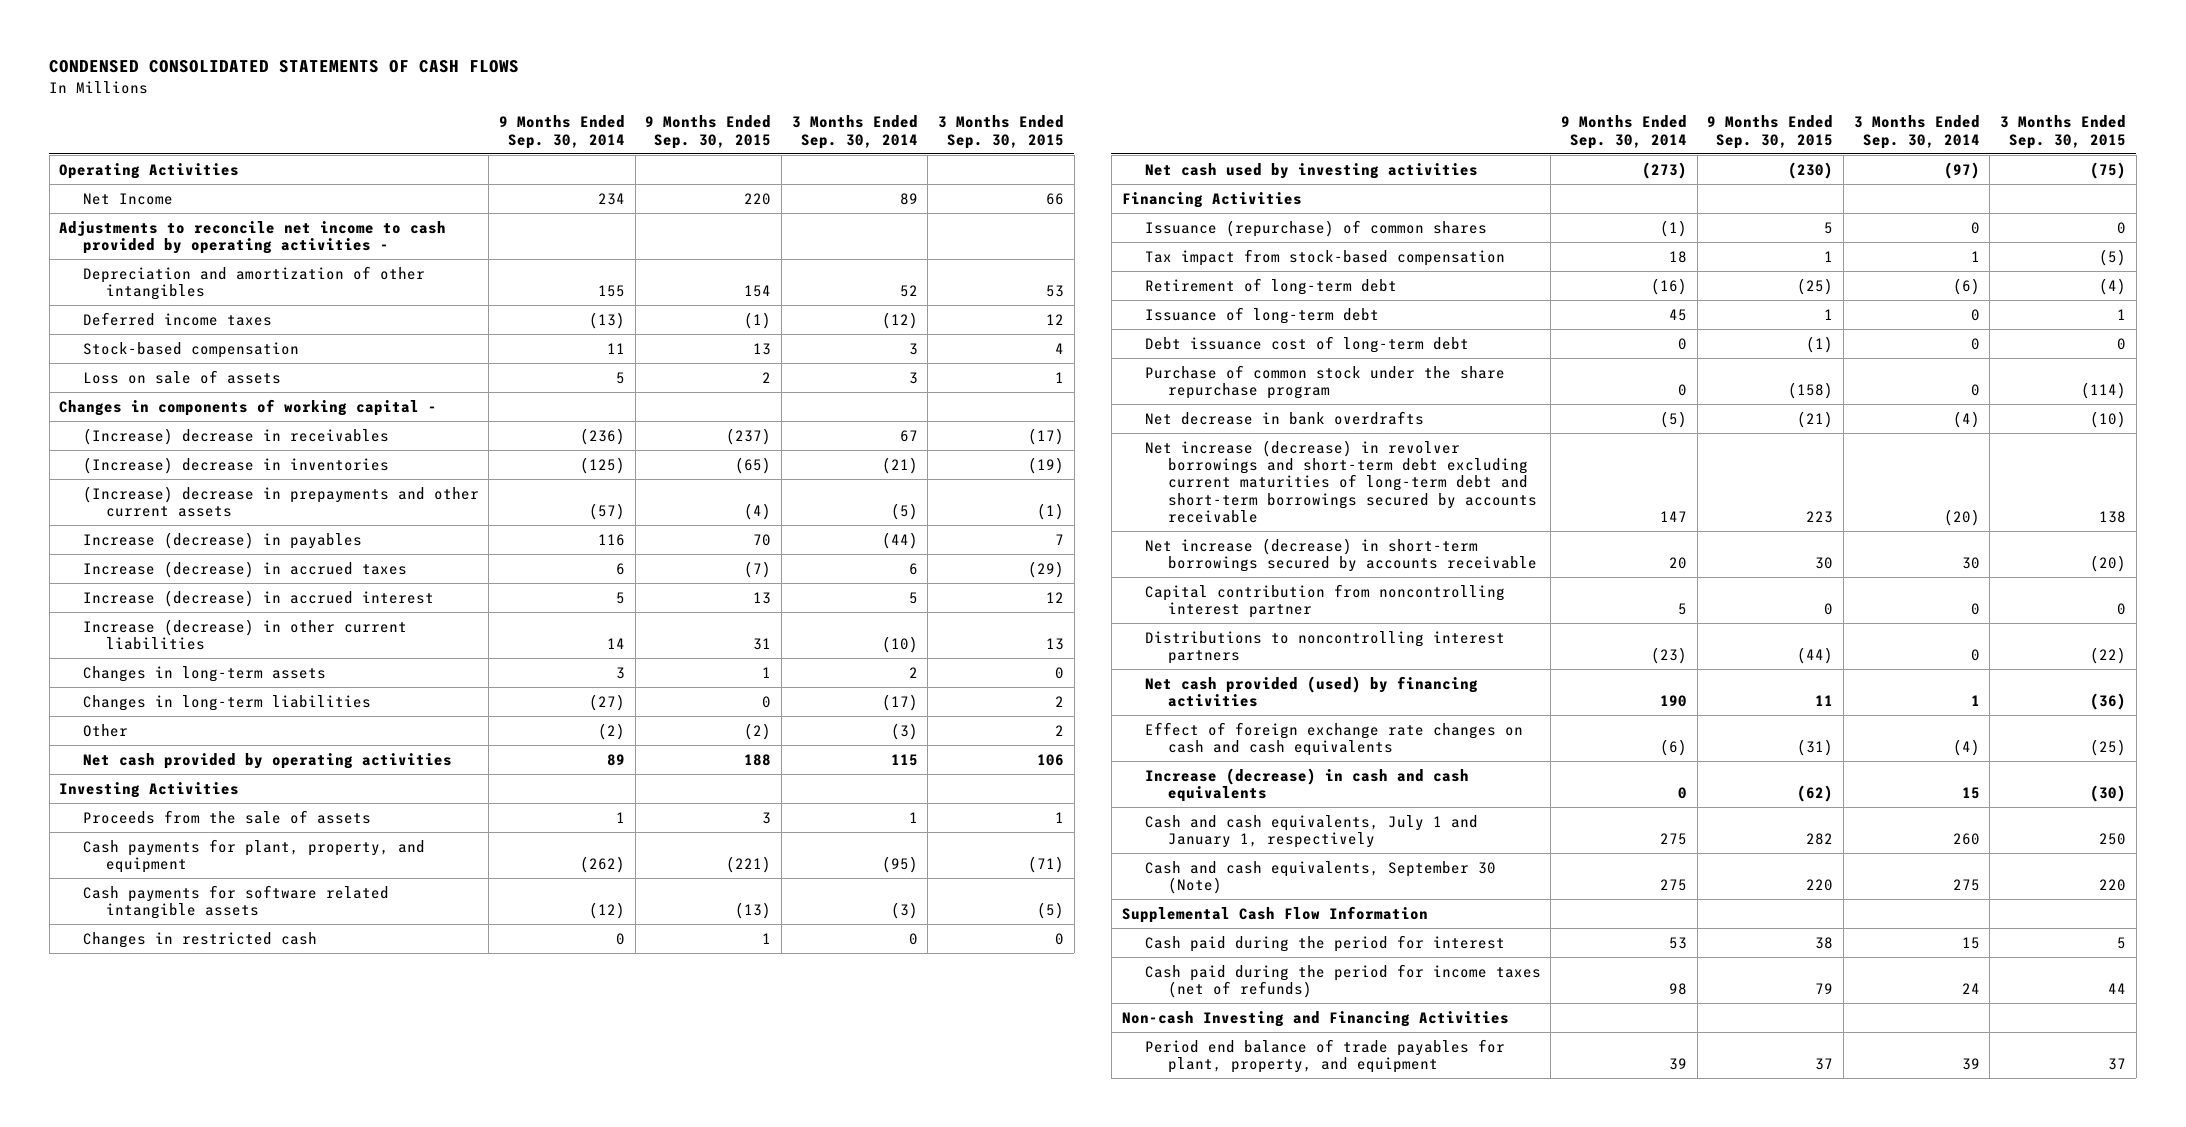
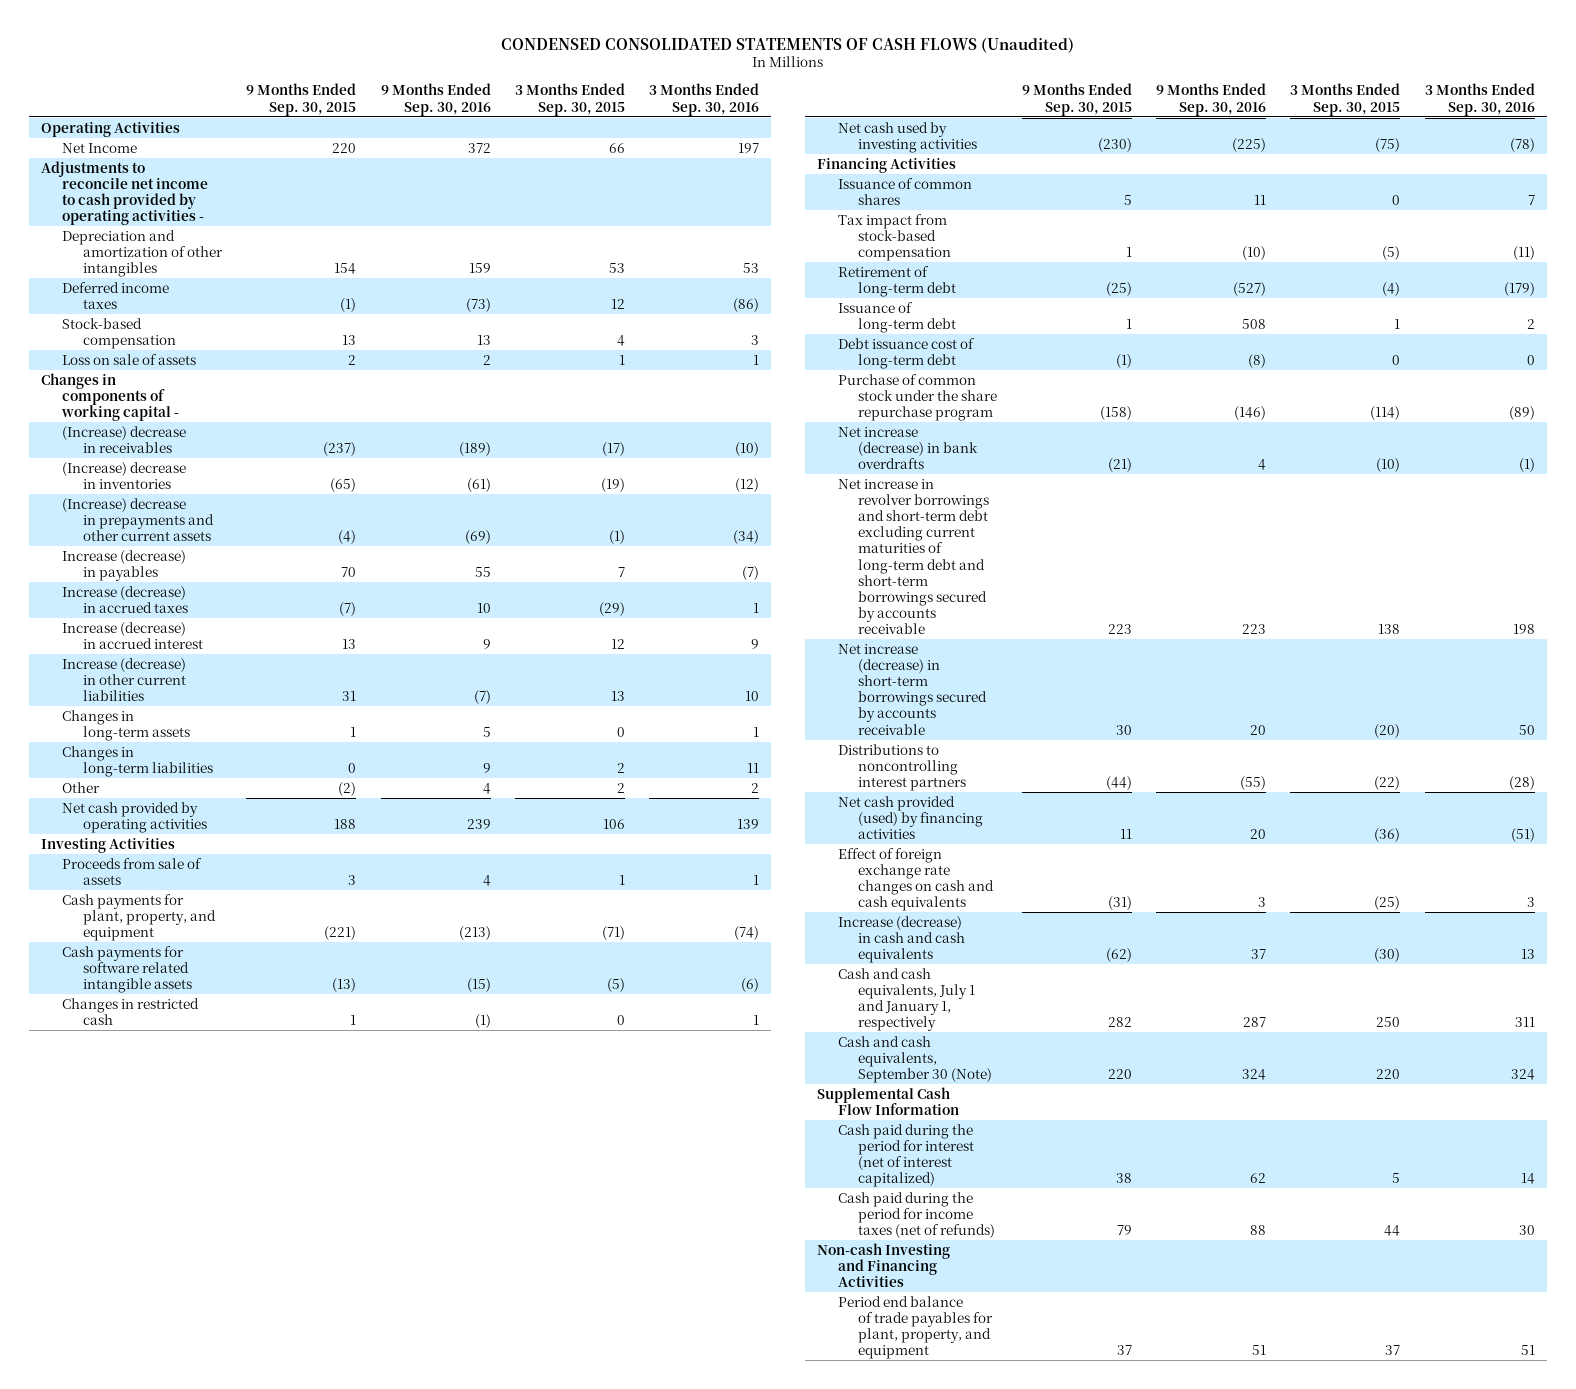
[49,60,520,74] CONDENSED CONSOLIDATED STATEMENTS OF CASH FLOWS -> [500,36,1074,53] CONDENSED CONSOLIDATED STATEMENTS OF CASH FLOWS (Unaudited)
[498,115,625,149] 9 Months Ended Sep. 30, 2014 -> none
[791,115,918,149] 3 Months Ended Sep. 30, 2014 -> none
none -> [380,83,491,116] 9 Months Ended Sep. 30, 2016
none -> [649,83,760,116] 3 Months Ended Sep. 30, 2016
[82,809,371,824] Proceeds from the sale of assets -> [61,857,202,885] Proceeds from sale of assets
[1144,219,1487,237] Issuance (repurchase) of common shares -> [837,177,972,205] Issuance of common shares
[1144,410,1424,425] Net decrease in bank overdrafts -> [837,426,979,470] Net increase (decrease) in bank overdrafts
[1144,439,1537,523] Net increase (decrease) in revolver borrowings and short-term debt excluding current maturities of long-term debt and short-term borrowings secured by accounts receivable -> [837,478,990,635] Net increase in revolver borrowings and short-term debt excluding current maturities of long-term debt and short-term borrowings secured by accounts receivable
[1144,583,1505,618] Capital contribution from noncontrolling interest partner -> none
[1144,934,1505,952] Cash paid during the period for interest -> [837,1123,975,1188] Cash paid during the period for interest (net of interest capitalized)

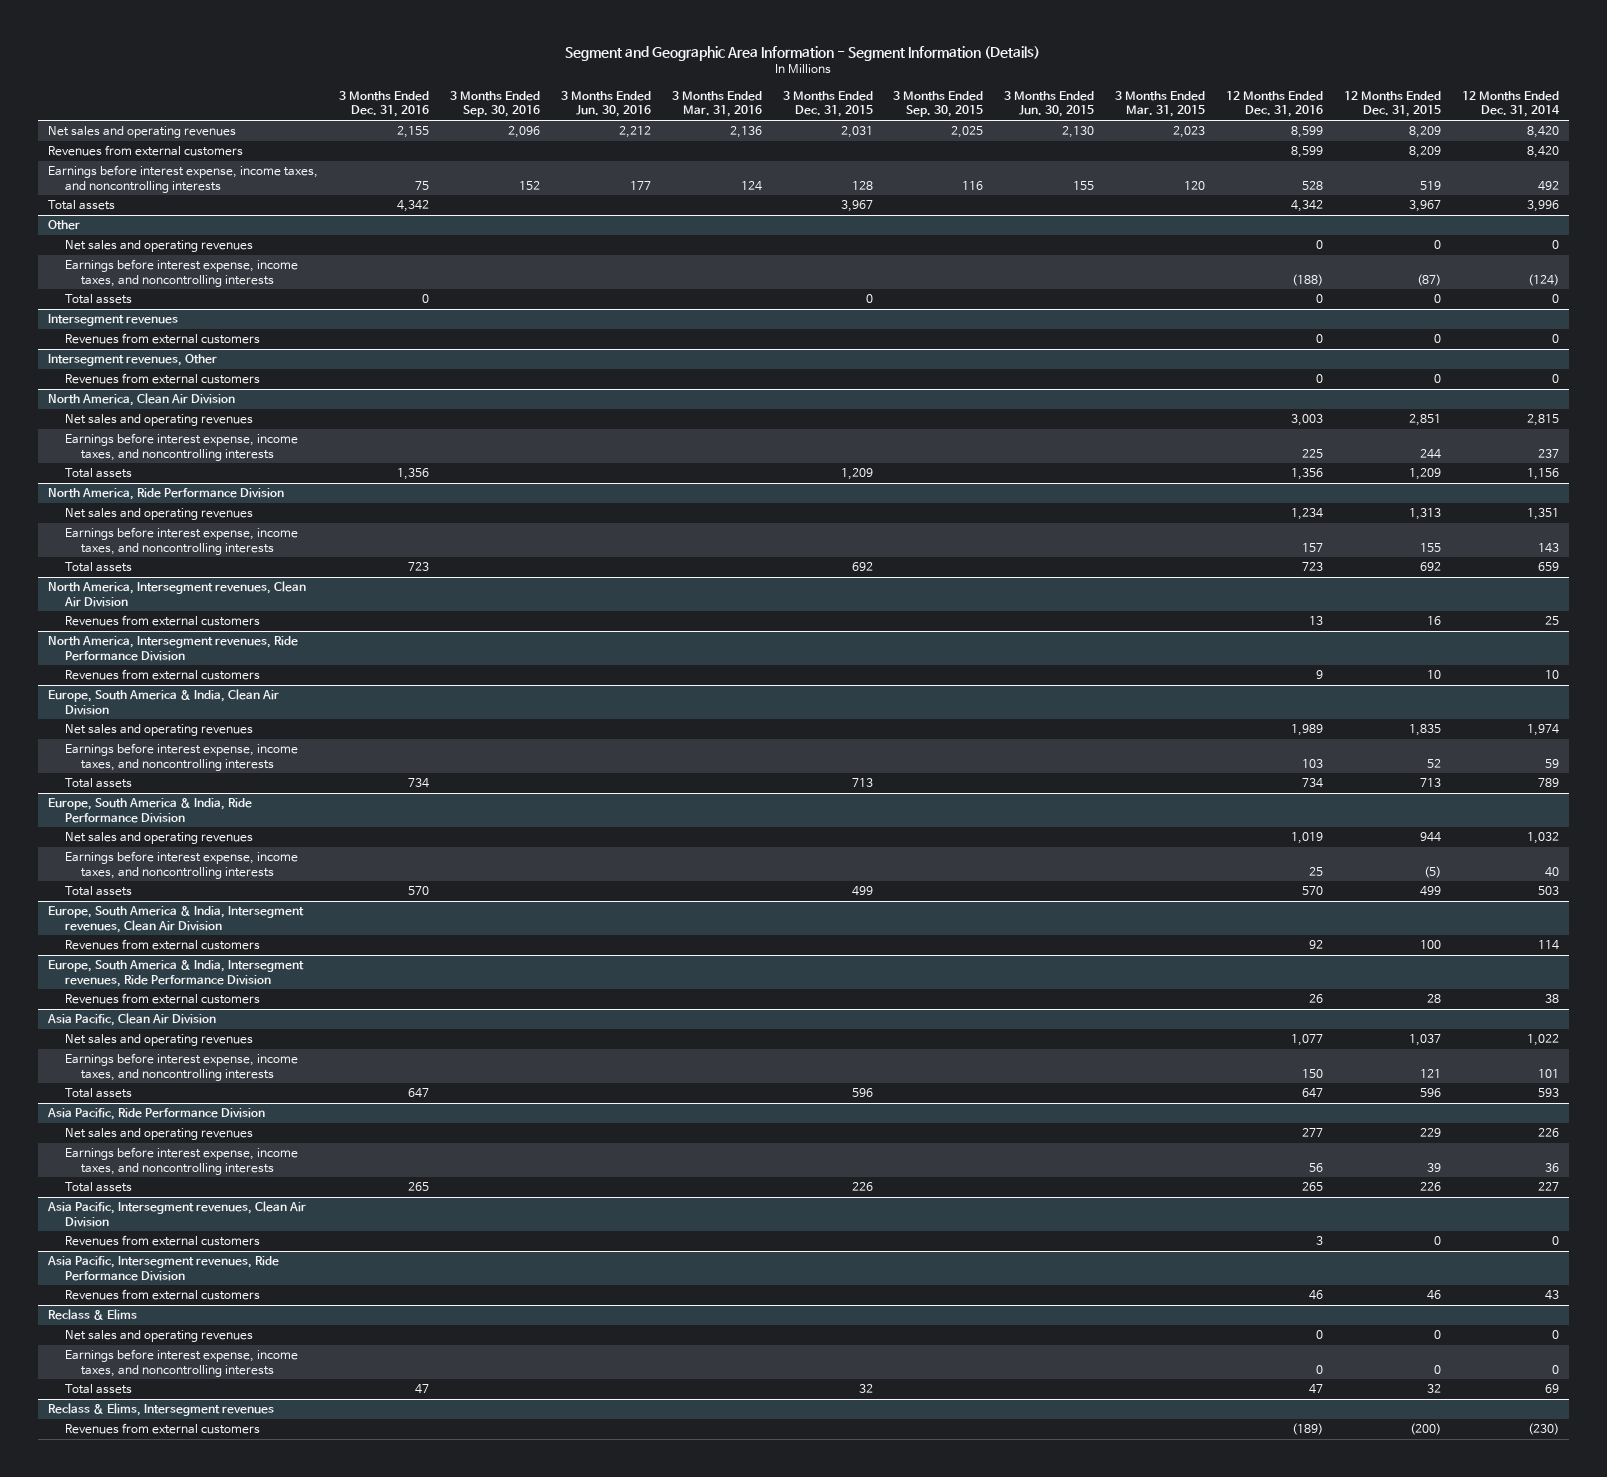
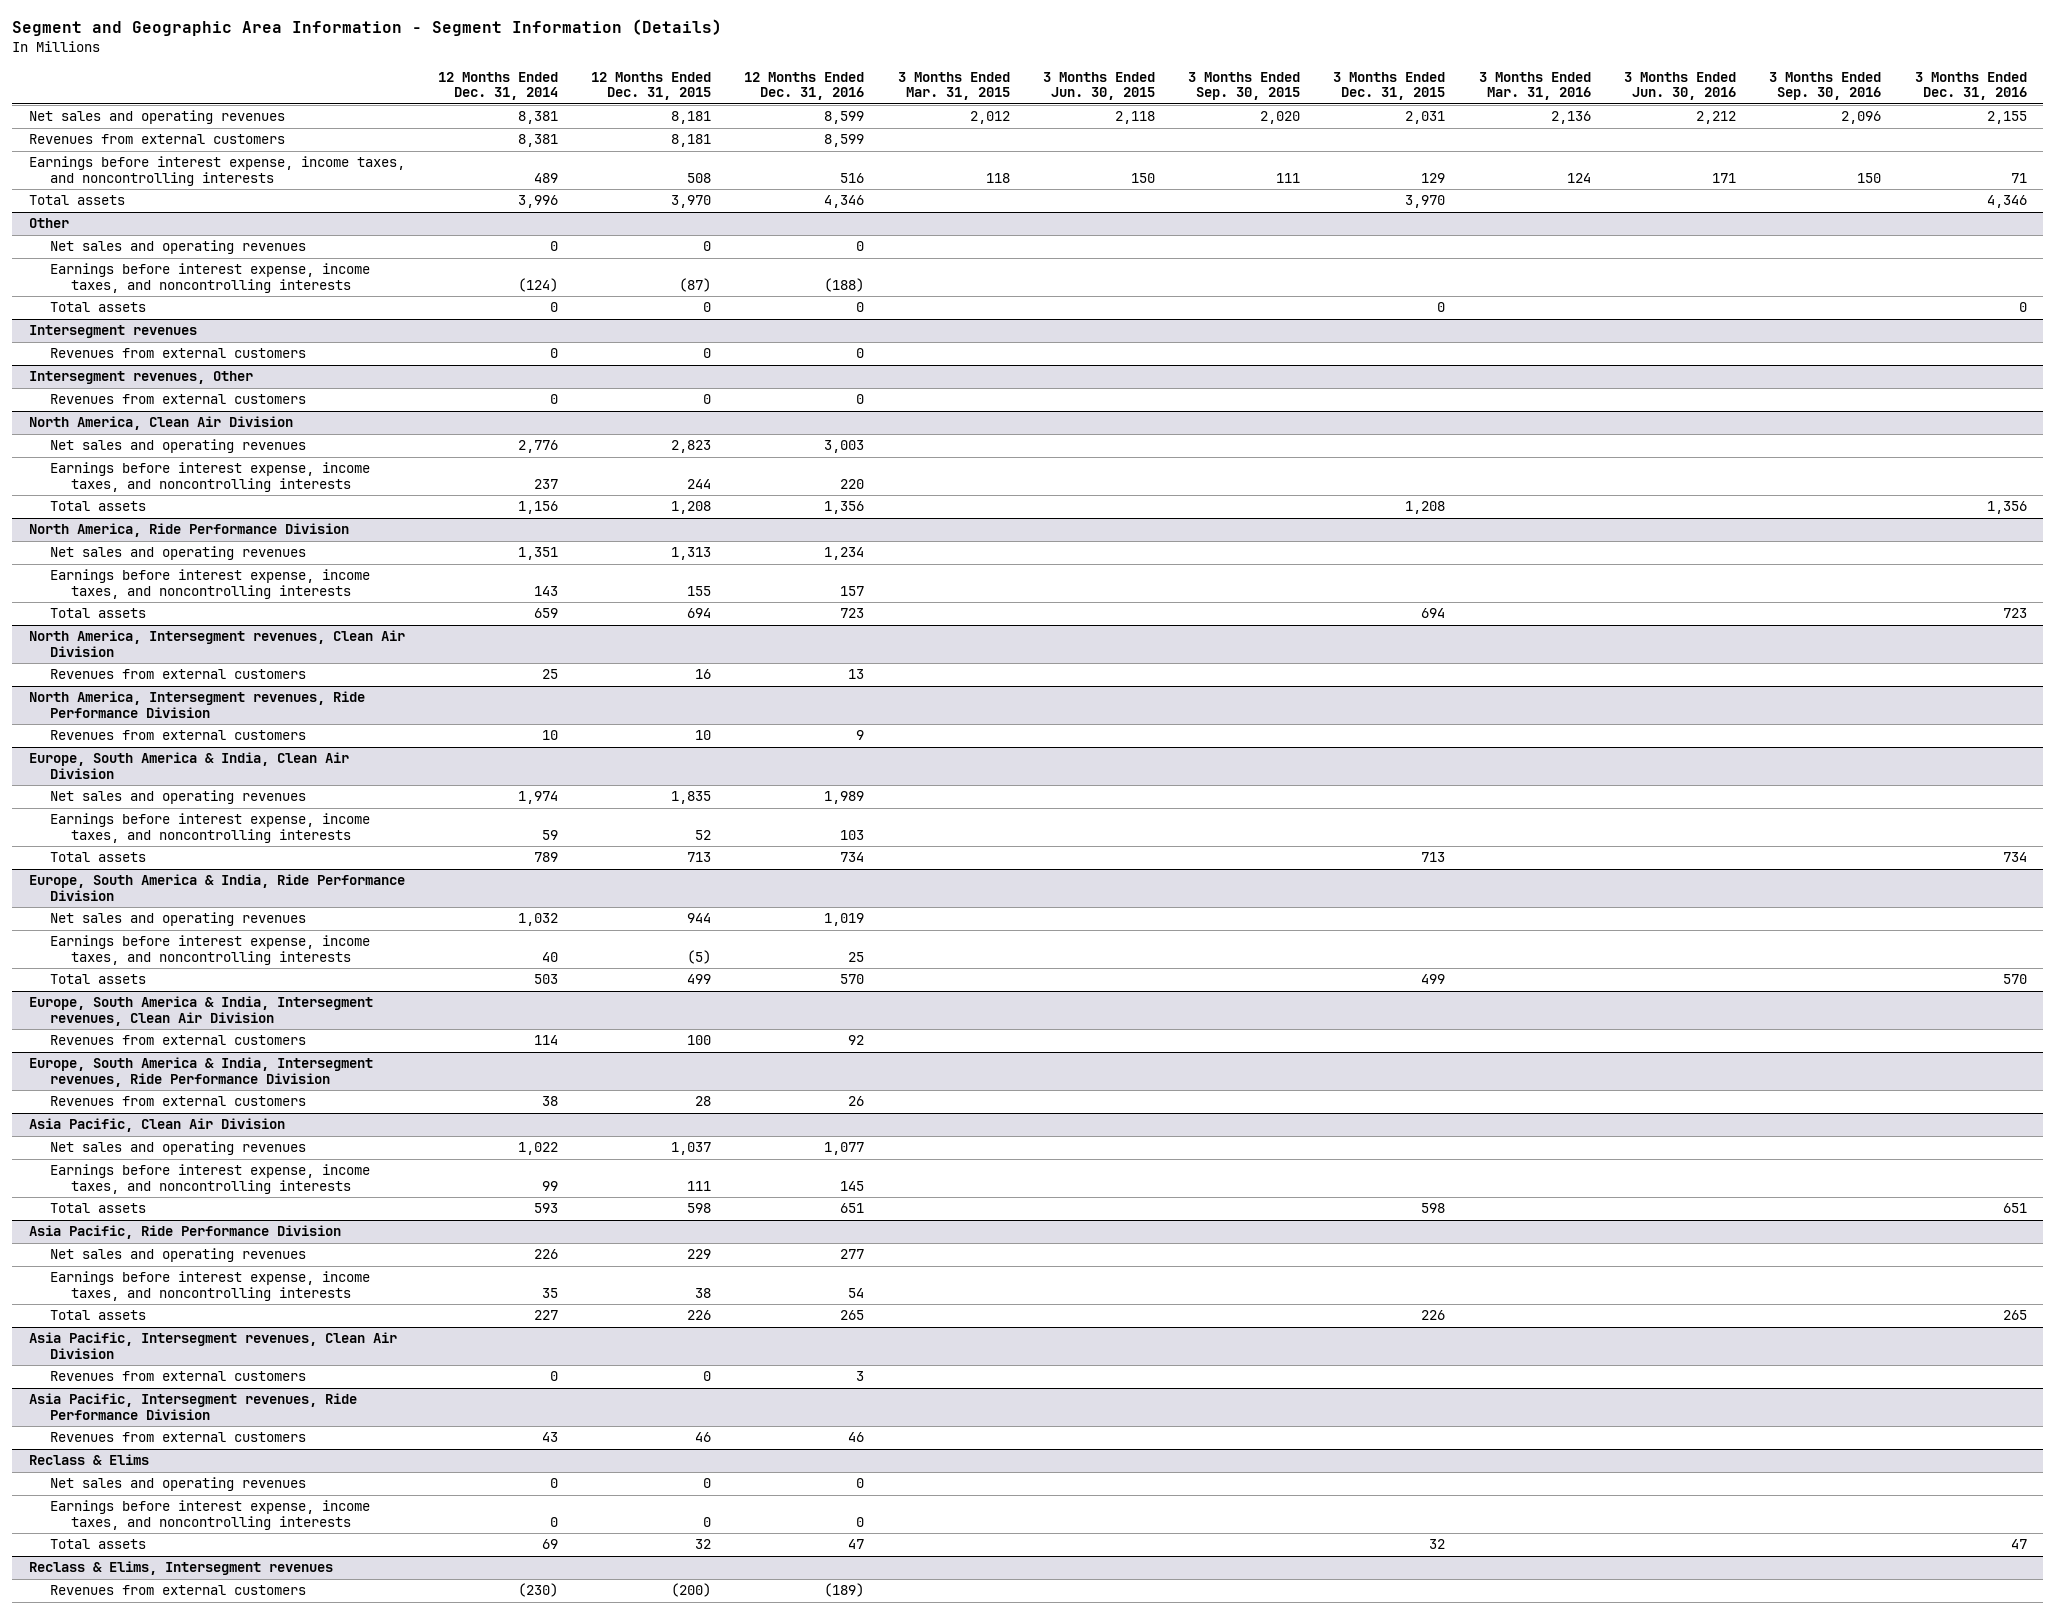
[951,126,984,139] 2,025 -> [1260,111,1301,125] 2,020
[1062,126,1095,139] 2,130 -> [1114,111,1155,125] 2,118
[1173,126,1206,139] 2,023 -> [969,111,1010,125] 2,012
[1408,126,1441,139] 8,209 -> [671,111,712,125] 8,181
[1526,126,1559,139] 8,420 -> [517,111,558,125] 8,381
[1408,146,1441,159] 8,209 -> [671,134,712,148] 8,181
[1526,146,1559,159] 8,420 -> [517,134,558,148] 8,381
[415,180,430,190] 75 -> [2010,173,2027,184] 71
[519,180,541,190] 152 -> [1857,173,1882,184] 150
[629,180,651,190] 177 -> [1711,173,1736,184] 171
[851,180,873,190] 128 -> [1421,173,1446,184] 129
[962,180,984,190] 116 -> [1276,173,1301,184] 111
[1073,180,1095,190] 155 -> [1130,173,1155,184] 150
[1184,180,1206,190] 120 -> [985,173,1010,184] 118
[1301,180,1323,190] 528 -> [840,173,865,184] 516
[1419,180,1441,190] 519 -> [687,173,712,184] 508
[1537,180,1559,191] 492 -> [533,173,558,184] 489
[397,200,430,213] 4,342 -> [1986,195,2027,209] 4,346
[840,200,873,213] 3,967 -> [1405,195,1446,209] 3,970
[1290,200,1323,213] 4,342 -> [824,195,865,209] 4,346
[1408,200,1441,213] 3,967 -> [671,195,712,209] 3,970
[1408,414,1441,427] 2,851 -> [671,440,712,454] 2,823
[1526,414,1559,427] 2,815 -> [517,440,558,454] 2,776
[1301,448,1323,458] 225 -> [840,479,865,490] 220
[840,468,873,481] 1,209 -> [1405,501,1446,515] 1,208
[1408,468,1441,481] 1,209 -> [671,501,712,515] 1,208
[851,562,873,572] 692 -> [1421,608,1446,619] 694
[1419,562,1441,572] 692 -> [687,608,712,619] 694
[1301,1068,1323,1078] 150 -> [840,1181,865,1192] 145
[1419,1068,1441,1078] 121 -> [687,1181,712,1192] 111
[1537,1068,1559,1078] 101 -> [541,1181,558,1192] 99
[408,1088,430,1099] 647 -> [2002,1203,2027,1214] 651
[851,1088,873,1098] 596 -> [1421,1203,1446,1214] 598
[1301,1088,1323,1099] 647 -> [840,1203,865,1214] 651
[1419,1088,1441,1098] 596 -> [687,1203,712,1214] 598
[1308,1162,1323,1172] 56 -> [848,1288,865,1299] 54
[1426,1162,1441,1172] 39 -> [695,1288,712,1299] 38
[1544,1162,1559,1172] 36 -> [541,1288,558,1299] 35

